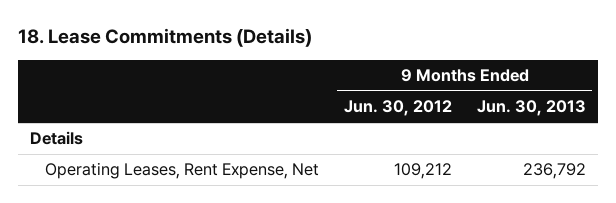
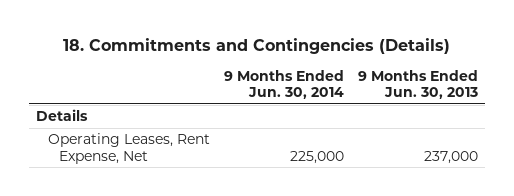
[17,28,312,48] 18. Lease Commitments (Details) -> [63,37,451,54] 18. Commitments and Contingencies (Details)
[343,100,452,117] Jun. 30, 2012 -> none
none -> [223,69,344,100] 9 Months Ended Jun. 30, 2014
[522,163,586,180] 236,792 -> [424,150,479,164] 237,000

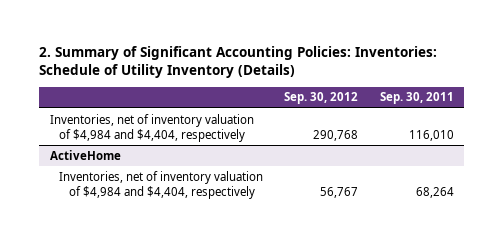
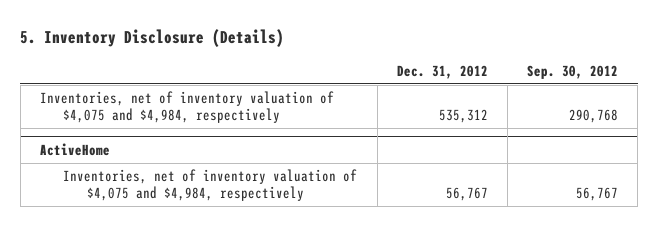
[39,46,438,78] 2. Summary of Significant Accounting Policies: Inventories: Schedule of Utility Inventory (Details) -> [20,29,285,48] 5. Inventory Disclosure (Details)
[379,92,454,105] Sep. 30, 2011 -> none
none -> [396,65,488,80] Dec. 31, 2012
[49,113,254,142] Inventories, net of inventory valuation of $4,984 and $4,404, respectively -> [40,91,335,124] Inventories, net of inventory valuation of $4,075 and $4,984, respectively
[59,170,264,199] Inventories, net of inventory valuation of $4,984 and $4,404, respectively -> [63,169,358,202] Inventories, net of inventory valuation of $4,075 and $4,984, respectively

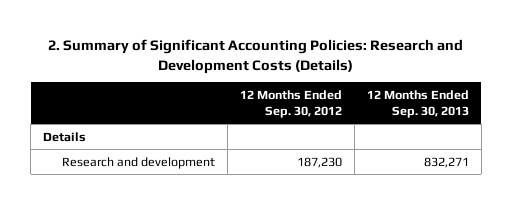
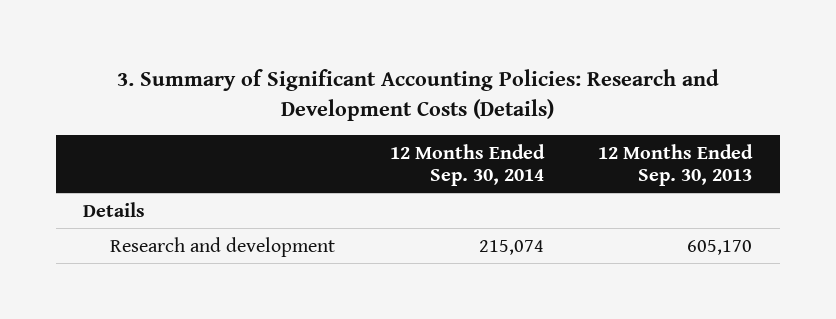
[47,39,463,74] 2. Summary of Significant Accounting Policies: Research and Development Costs (Details) -> [116,68,719,121] 3. Summary of Significant Accounting Policies: Research and Development Costs (Details)
[239,89,342,118] 12 Months Ended Sep. 30, 2012 -> none
none -> [389,143,545,186] 12 Months Ended Sep. 30, 2014
[423,156,469,168] 832,271 -> [687,239,753,255] 605,170

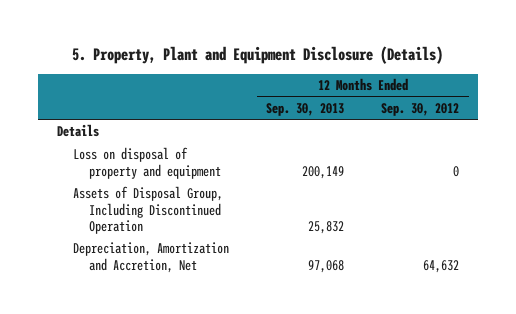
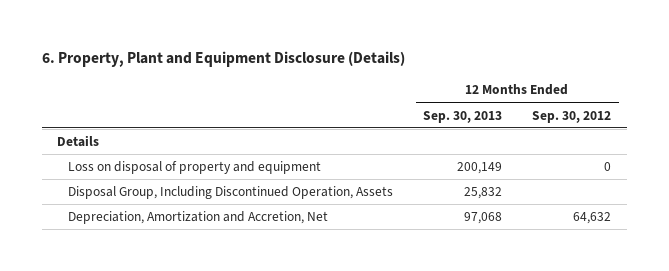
[72,45,444,64] 5. Property, Plant and Equipment Disclosure (Details) -> [42,51,406,68] 6. Property, Plant and Equipment Disclosure (Details)
[72,186,223,235] Assets of Disposal Group, Including Discontinued Operation -> [68,186,394,200] Disposal Group, Including Discontinued Operation, Assets

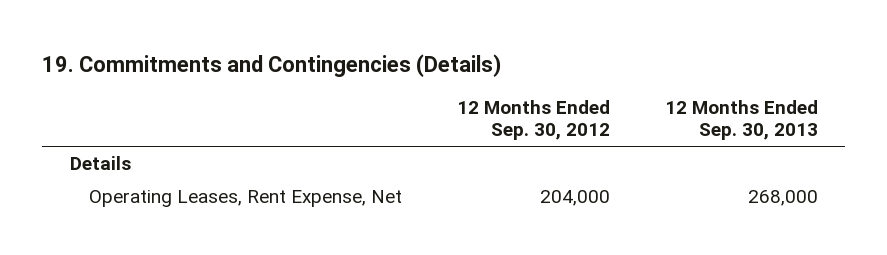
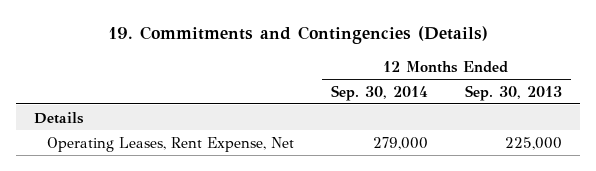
[457,100,611,141] 12 Months Ended Sep. 30, 2012 -> none
none -> [331,84,429,101] Sep. 30, 2014
[747,190,818,207] 268,000 -> [504,136,562,150] 225,000

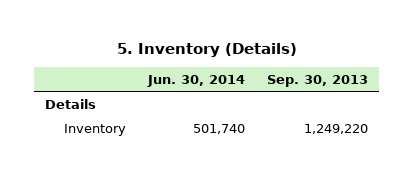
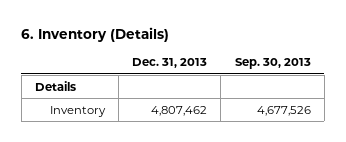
[116,42,297,57] 5. Inventory (Details) -> [21,27,170,43] 6. Inventory (Details)
[146,74,245,87] Jun. 30, 2014 -> none
none -> [132,58,208,69] Dec. 31, 2013
[304,123,369,134] 1,249,220 -> [256,105,311,116] 4,677,526

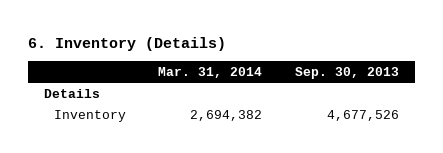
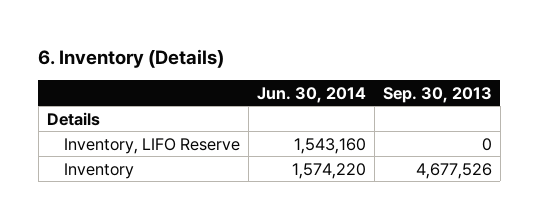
[158,67,263,79] Mar. 31, 2014 -> none
none -> [257,86,367,103] Jun. 30, 2014
none -> [64,137,241,154] Inventory, LIFO Reserve

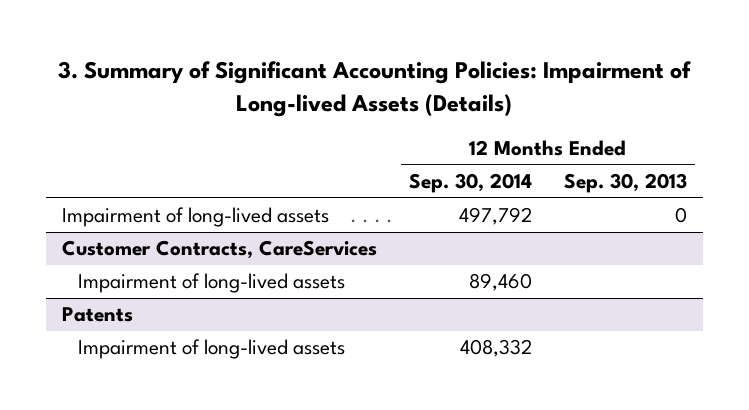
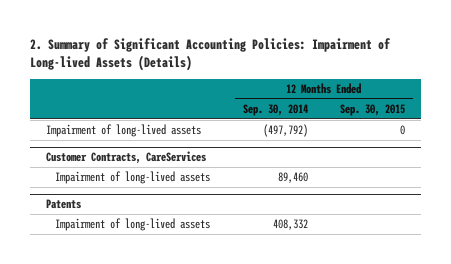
[58,61,692,117] 3. Summary of Significant Accounting Policies: Impairment of Long-lived Assets (Details) -> [30,37,392,72] 2. Summary of Significant Accounting Policies: Impairment of Long-lived Assets (Details)
[563,173,687,194] Sep. 30, 2013 -> none
none -> [340,103,406,116] Sep. 30, 2015
[458,207,532,226] 497,792 -> [262,124,308,138] (497,792)

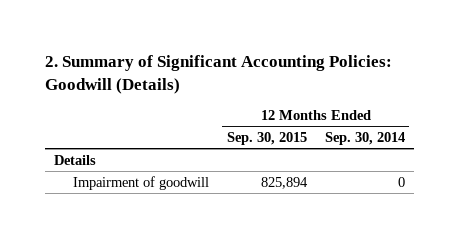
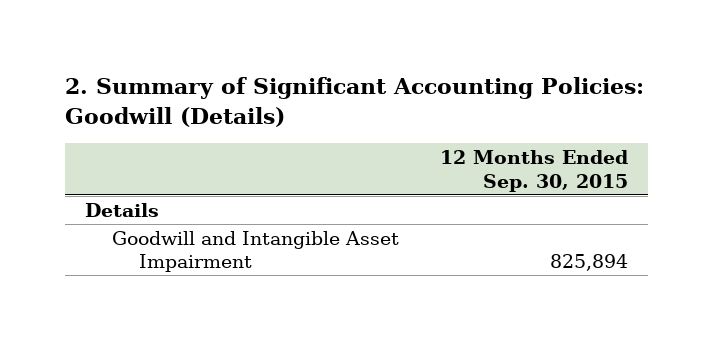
[324,132,405,146] Sep. 30, 2014 -> none
[72,175,209,190] Impairment of goodwill -> [112,231,400,273] Goodwill and Intangible Asset Impairment

